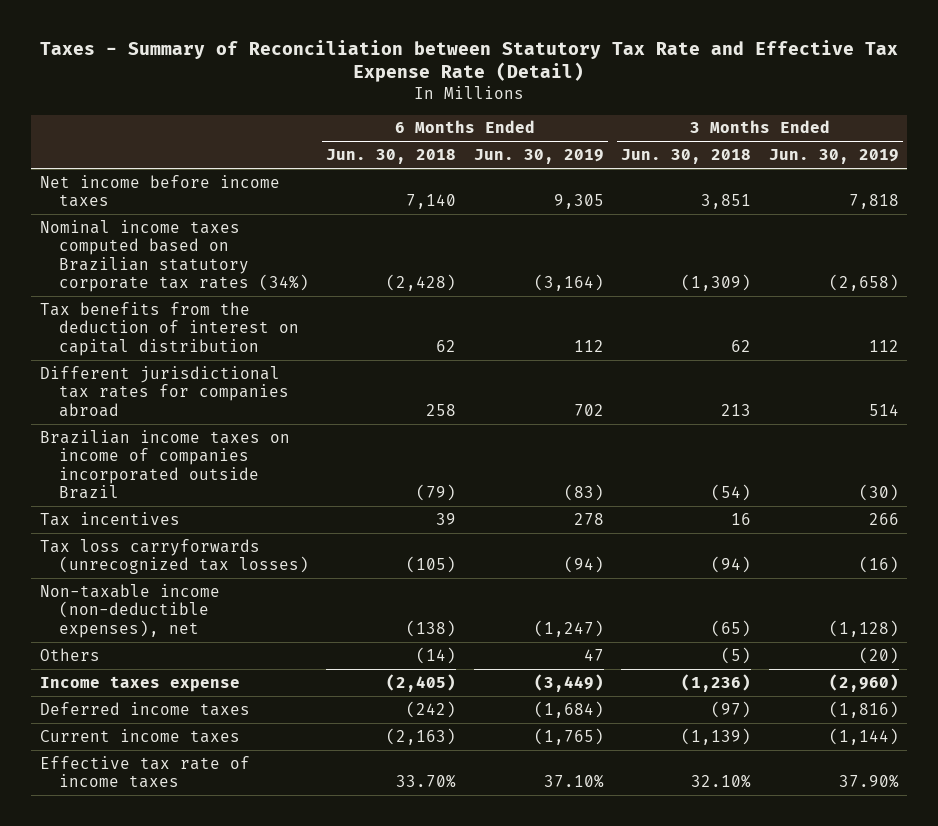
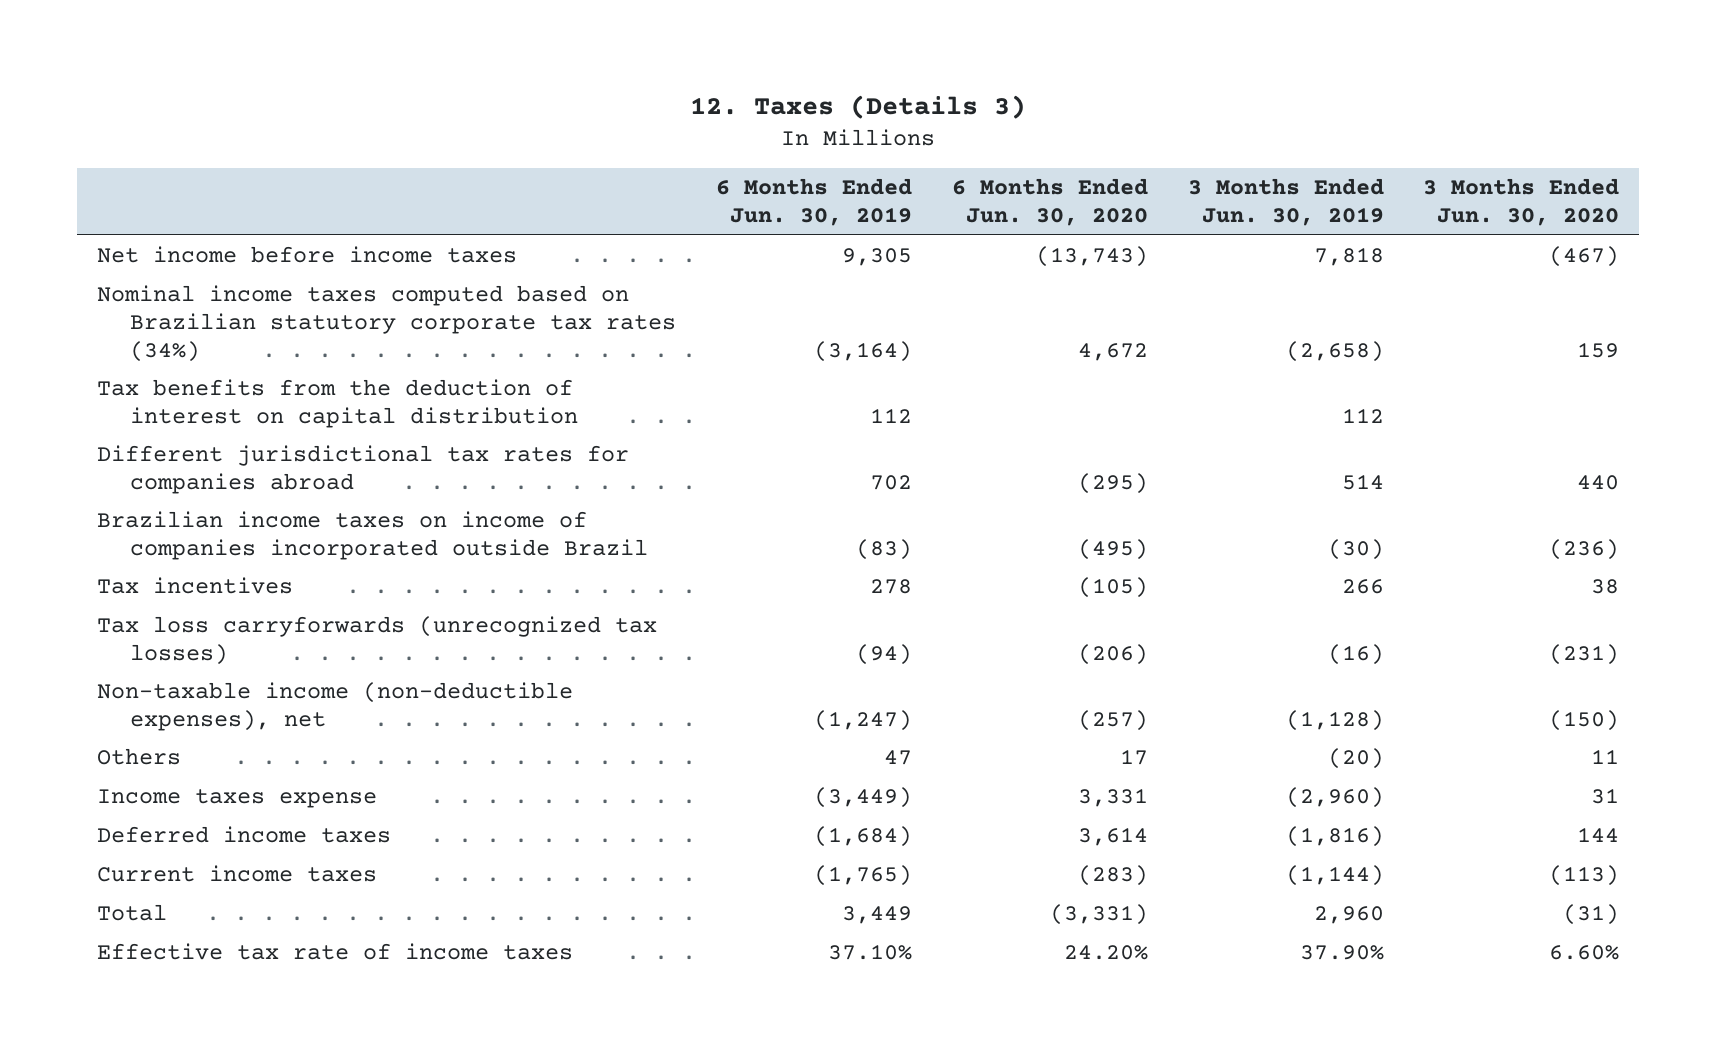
[40,39,899,83] Taxes - Summary of Reconciliation between Statutory Tax Rate and Effective Tax Expense Rate (Detail) -> [690,94,1027,119] 12. Taxes (Details 3)
[326,149,457,165] Jun. 30, 2018 -> none
[621,149,752,165] Jun. 30, 2018 -> none
none -> [951,178,1148,227] 6 Months Ended Jun. 30, 2020
none -> [1423,178,1620,227] 3 Months Ended Jun. 30, 2020
none -> [97,904,168,922] Total

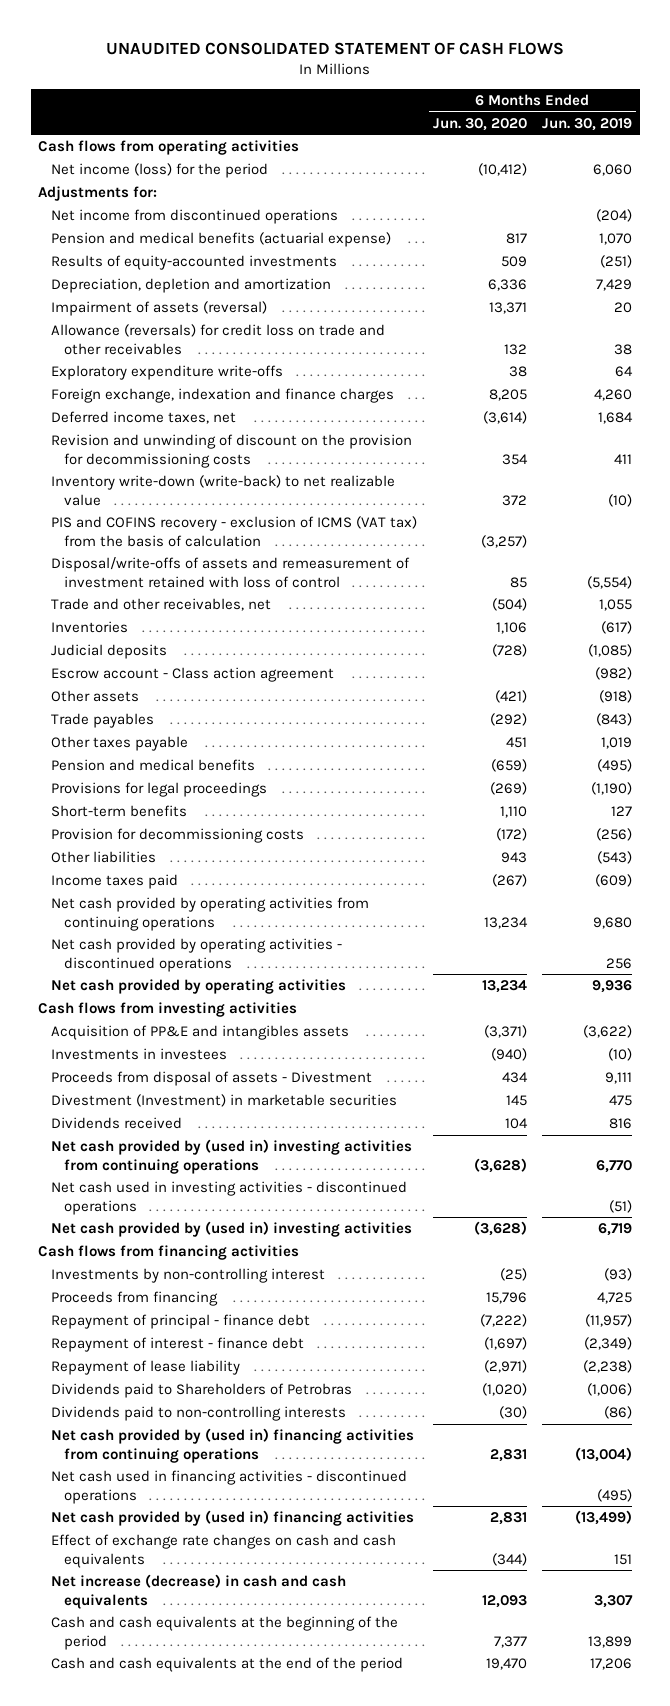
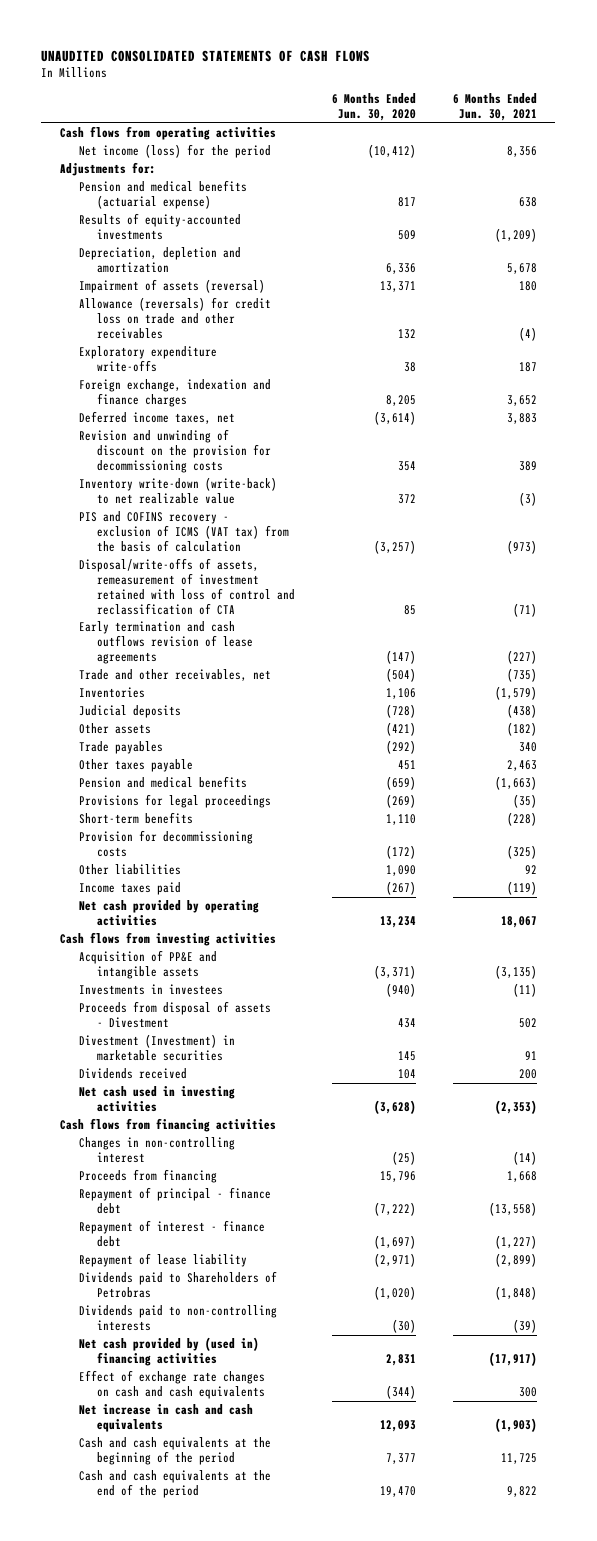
[106,41,565,55] UNAUDITED CONSOLIDATED STATEMENT OF CASH FLOWS -> [41,49,371,62] UNAUDITED CONSOLIDATED STATEMENTS OF CASH FLOWS
[541,117,632,131] Jun. 30, 2019 -> none
none -> [452,93,537,122] 6 Months Ended Jun. 30, 2021
[51,209,339,225] Net income from discontinued operations -> none
[51,557,411,588] Disposal/write-offs of assets and remeasurement of investment retained with loss of control -> [78,558,296,615] Disposal/write-offs of assets, remeasurement of investment retained with loss of control and reclassification of CTA
none -> [78,621,254,664] Early termination and cash outflows revision of lease agreements
[51,667,335,683] Escrow account - Class action agreement -> none
[500,852,527,864] 943 -> [386,865,417,877] 1,090
[51,897,370,931] Net cash provided by operating activities from continuing operations -> none
[51,938,343,972] Net cash provided by operating activities - discontinued operations -> none
[51,1025,350,1041] Acquisition of PP&E and intangibles assets -> [78,950,217,980] Acquisition of PP&E and intangible assets
[51,1139,413,1174] Net cash provided by (used in) investing activities from continuing operations -> none
[51,1181,408,1215] Net cash used in investing activities - discontinued operations -> none
[51,1221,413,1238] Net cash provided by (used in) investing activities -> [78,1086,235,1113] Net cash used in investing activities
[51,1268,326,1284] Investments by non-controlling interest -> [78,1137,235,1164] Changes in non-controlling interest
[51,1428,415,1463] Net cash provided by (used in) financing activities from continuing operations -> none
[51,1470,408,1504] Net cash used in financing activities - discontinued operations -> none
[51,1574,347,1609] Net increase (decrease) in cash and cash equivalents -> [78,1404,253,1433] Net increase in cash and cash equivalents

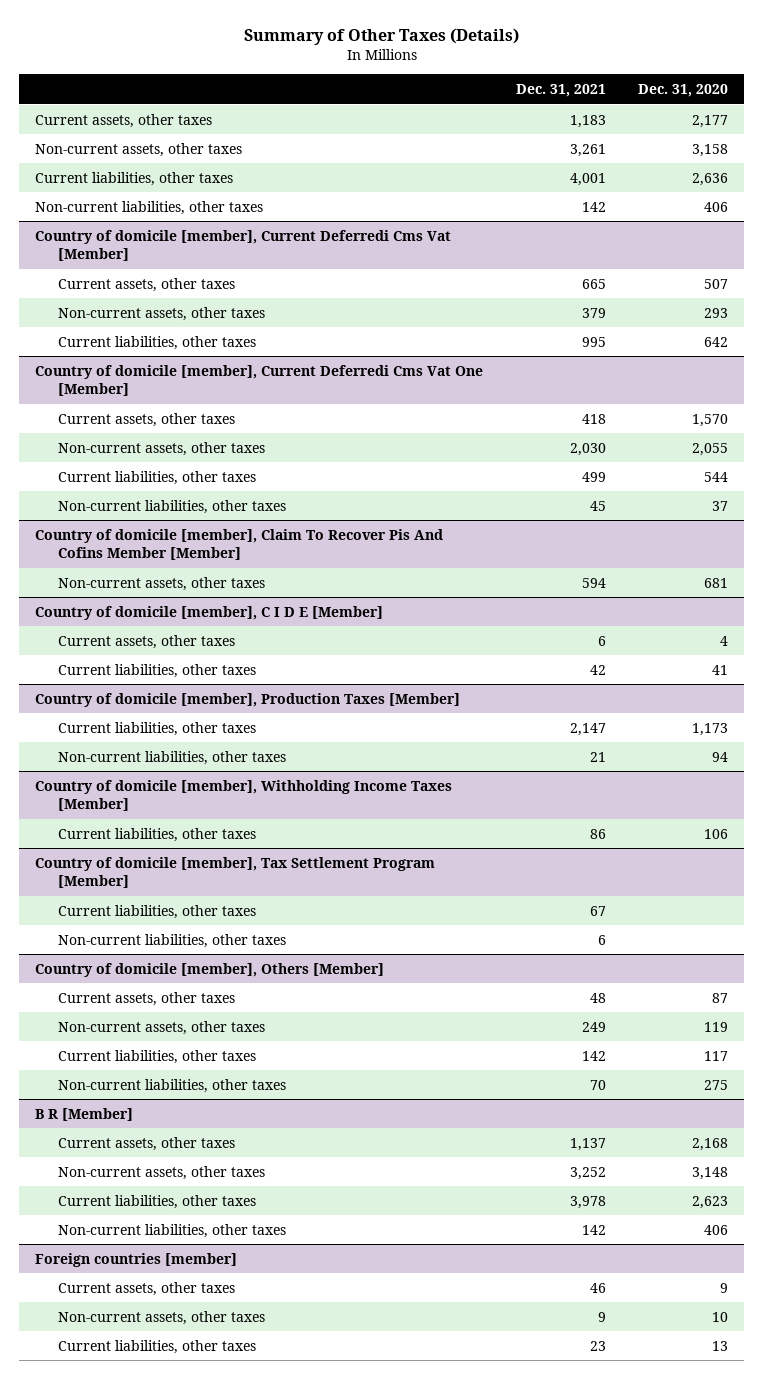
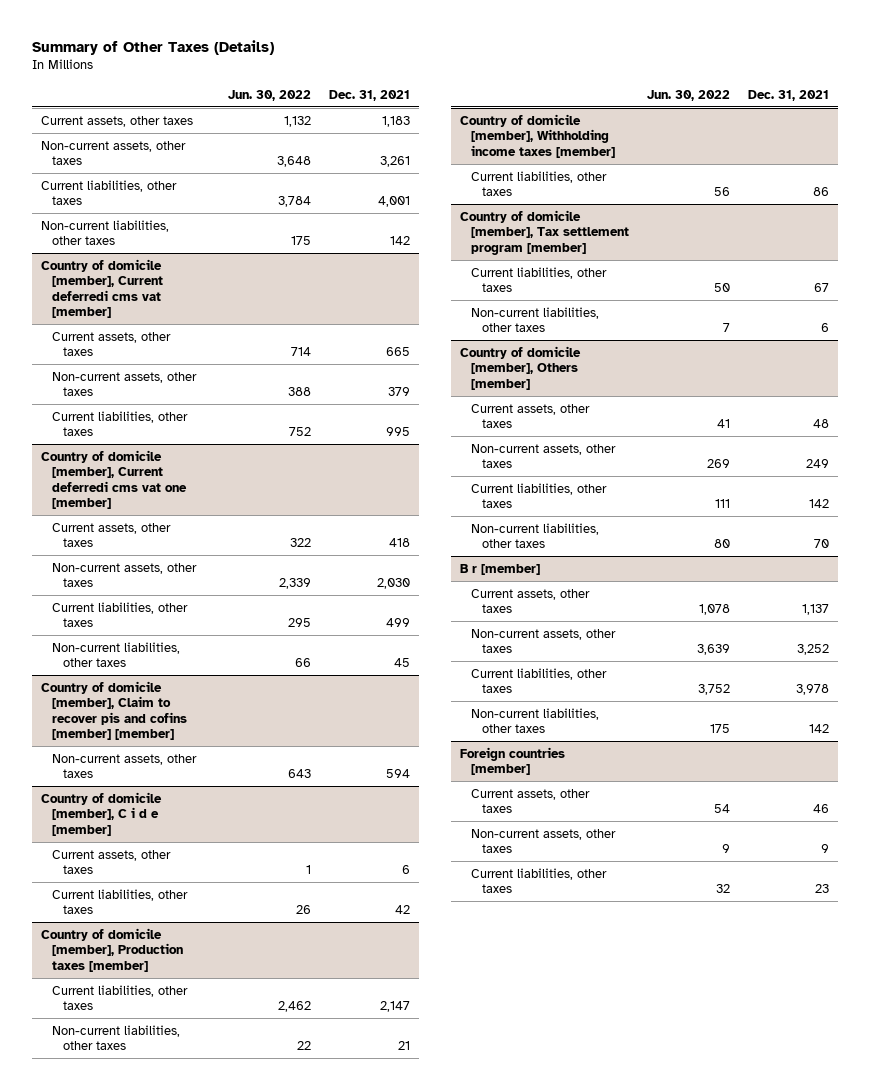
[638,84,729,98] Dec. 31, 2020 -> none
none -> [228,89,312,101] Jun. 30, 2022
[35,229,452,262] Country of domicile [member], Current Deferredi Cms Vat [Member] -> [40,258,163,319] Country of domicile [member], Current deferredi cms vat [member]
[35,364,484,397] Country of domicile [member], Current Deferredi Cms Vat One [Member] -> [40,449,187,510] Country of domicile [member], Current deferredi cms vat one [member]
[35,528,444,561] Country of domicile [member], Claim To Recover Pis And Cofins Member [Member] -> [40,680,187,741] Country of domicile [member], Claim to recover pis and cofins [member] [member]
[35,605,384,620] Country of domicile [member], C I D E [Member] -> [40,791,162,836] Country of domicile [member], C i d e [member]
[35,692,461,707] Country of domicile [member], Production Taxes [Member] -> [40,927,183,972] Country of domicile [member], Production taxes [member]
[35,779,453,812] Country of domicile [member], Withholding Income Taxes [Member] -> [460,113,616,158] Country of domicile [member], Withholding income taxes [member]
[35,856,436,889] Country of domicile [member], Tax Settlement Program [Member] -> [460,209,630,255] Country of domicile [member], Tax settlement program [member]
[35,962,385,977] Country of domicile [member], Others [Member] -> [460,345,582,390] Country of domicile [member], Others [member]
[35,1107,134,1121] B R [Member] -> [460,563,541,575] B r [member]

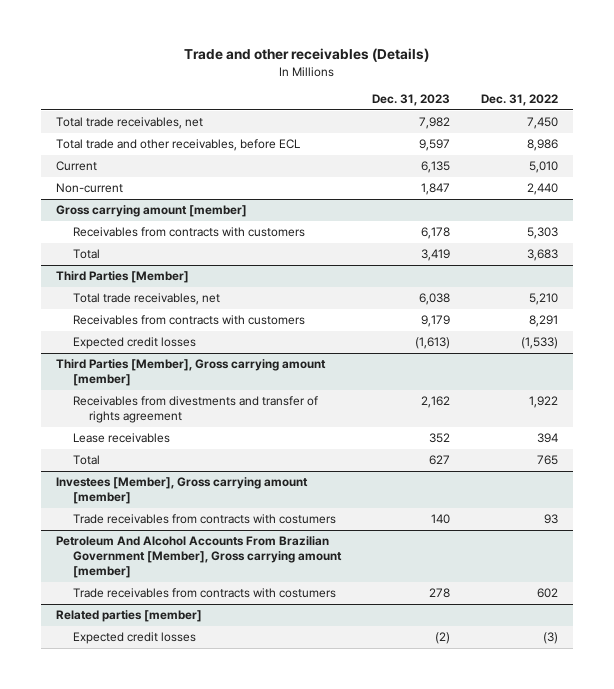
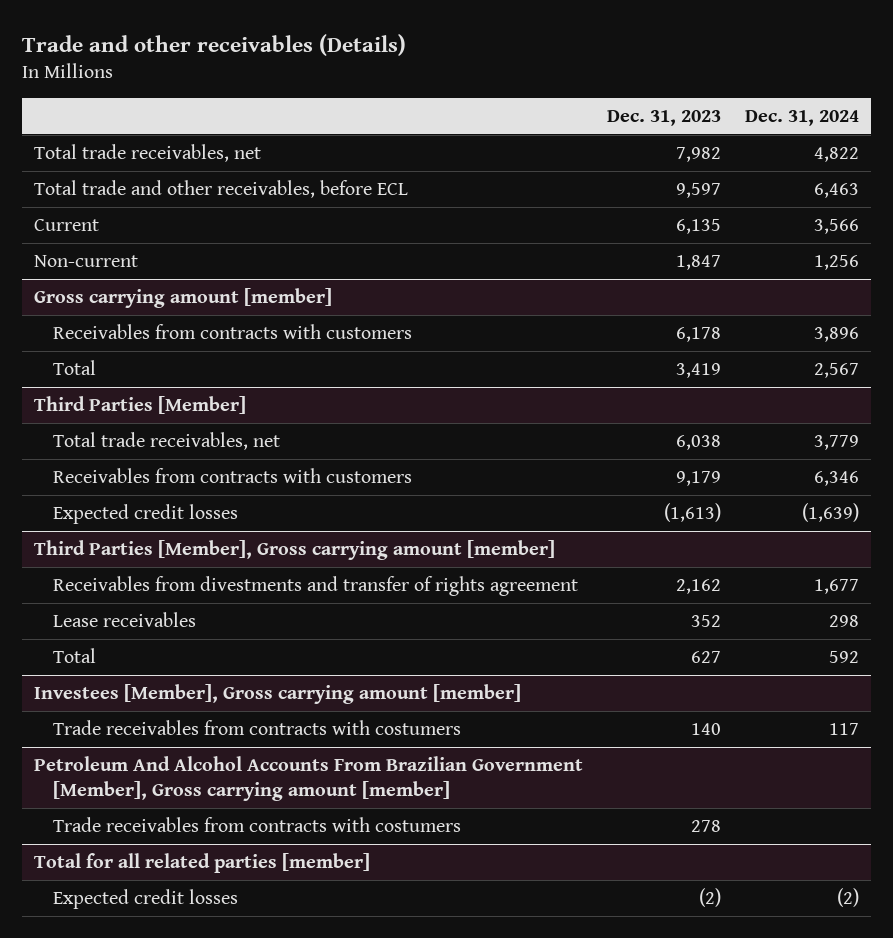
[480,94,558,107] Dec. 31, 2022 -> none
none -> [745,109,860,126] Dec. 31, 2024
[56,610,203,623] Related parties [member] -> [34,853,371,874] Total for all related parties [member]

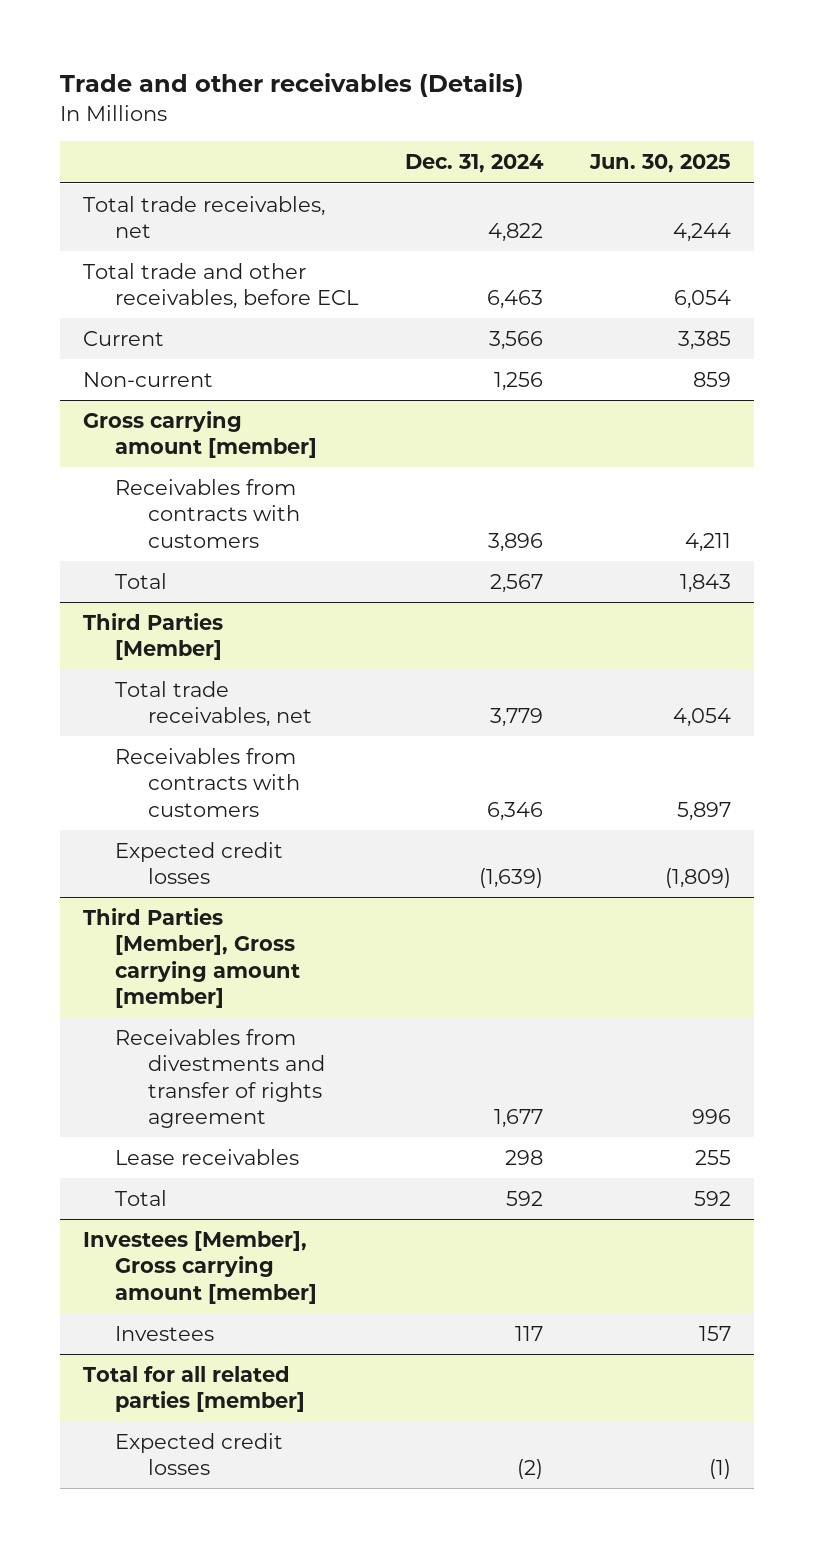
[607,109,722,126] Dec. 31, 2023 -> none
none -> [589,154,732,174] Jun. 30, 2025
[34,756,584,801] Petroleum And Alcohol Accounts From Brazilian Government [Member], Gross carrying amount [member] -> none
[53,817,462,833] Trade receivables from contracts with costumers -> none
[53,720,462,736] Trade receivables from contracts with costumers -> [115,1325,215,1341] Investees

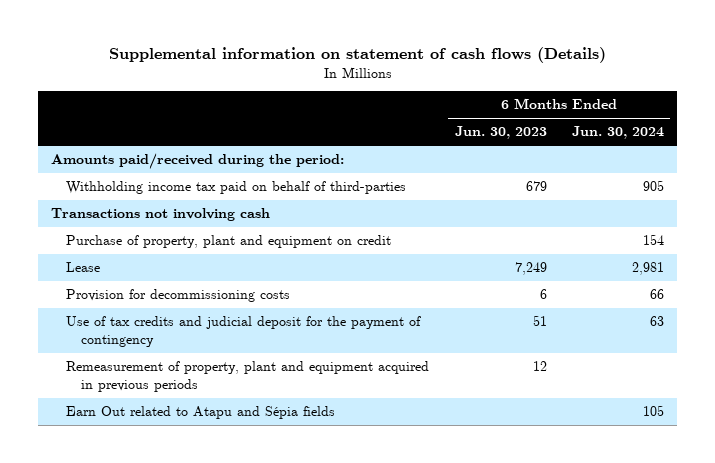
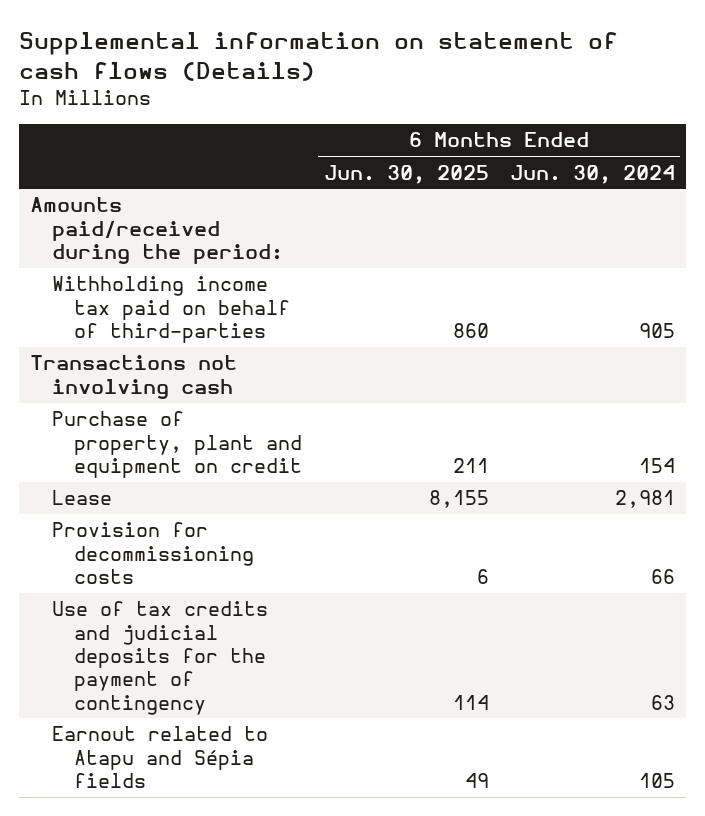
[454,126,547,140] Jun. 30, 2023 -> none
none -> [323,164,489,184] Jun. 30, 2025
[66,361,430,392] Remeasurement of property, plant and equipment acquired in previous periods -> none
[66,316,422,347] Use of tax credits and judicial deposit for the payment of contingency -> [51,601,268,715] Use of tax credits and judicial deposits for the payment of contingency
[66,406,336,420] Earn Out related to Atapu and Sépia fields -> [51,726,268,789] Earnout related to Atapu and Sépia fields

